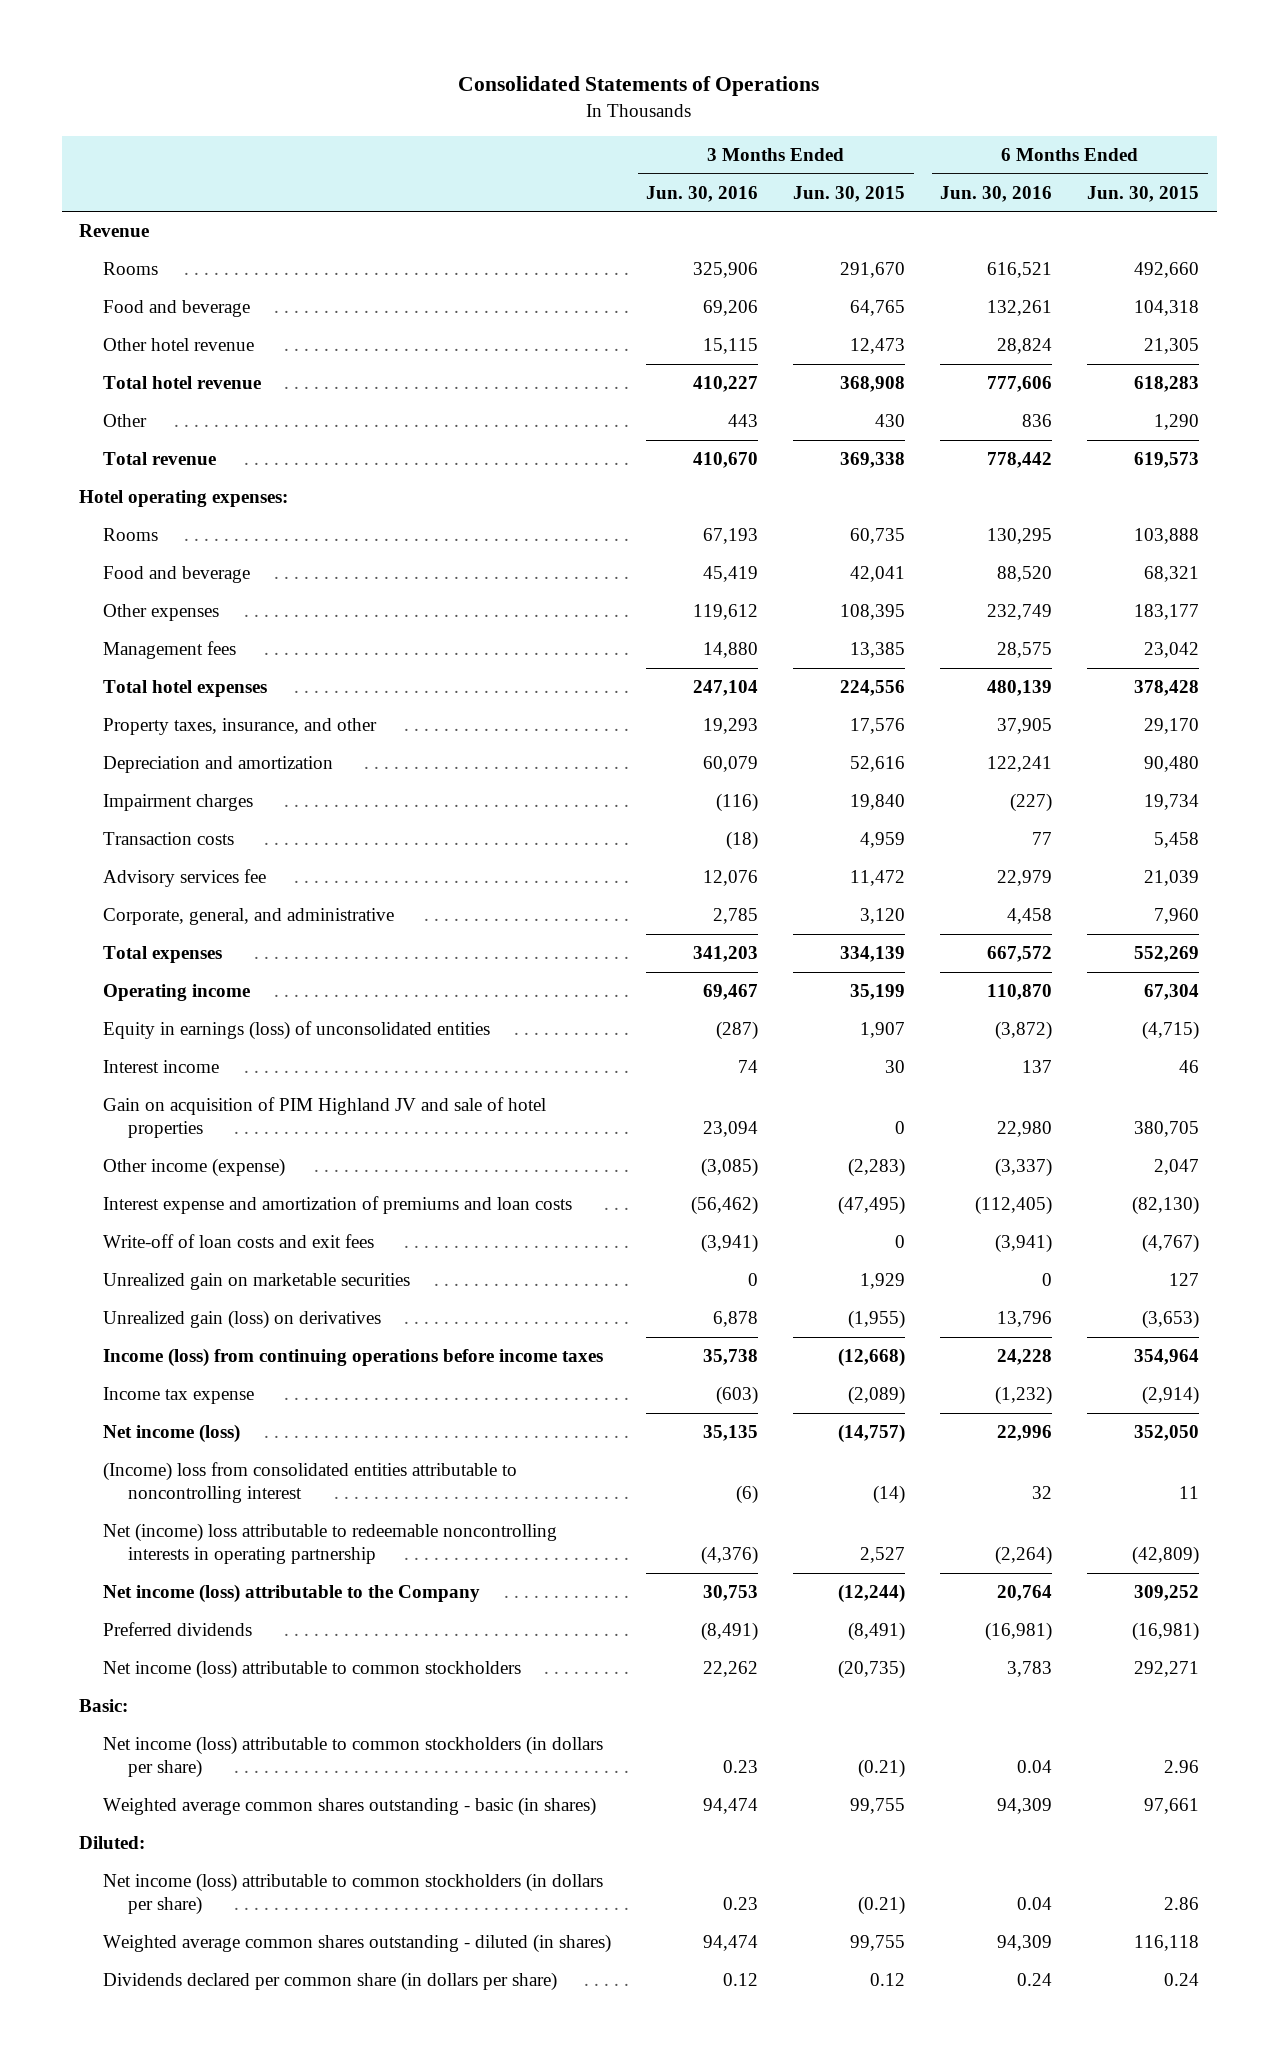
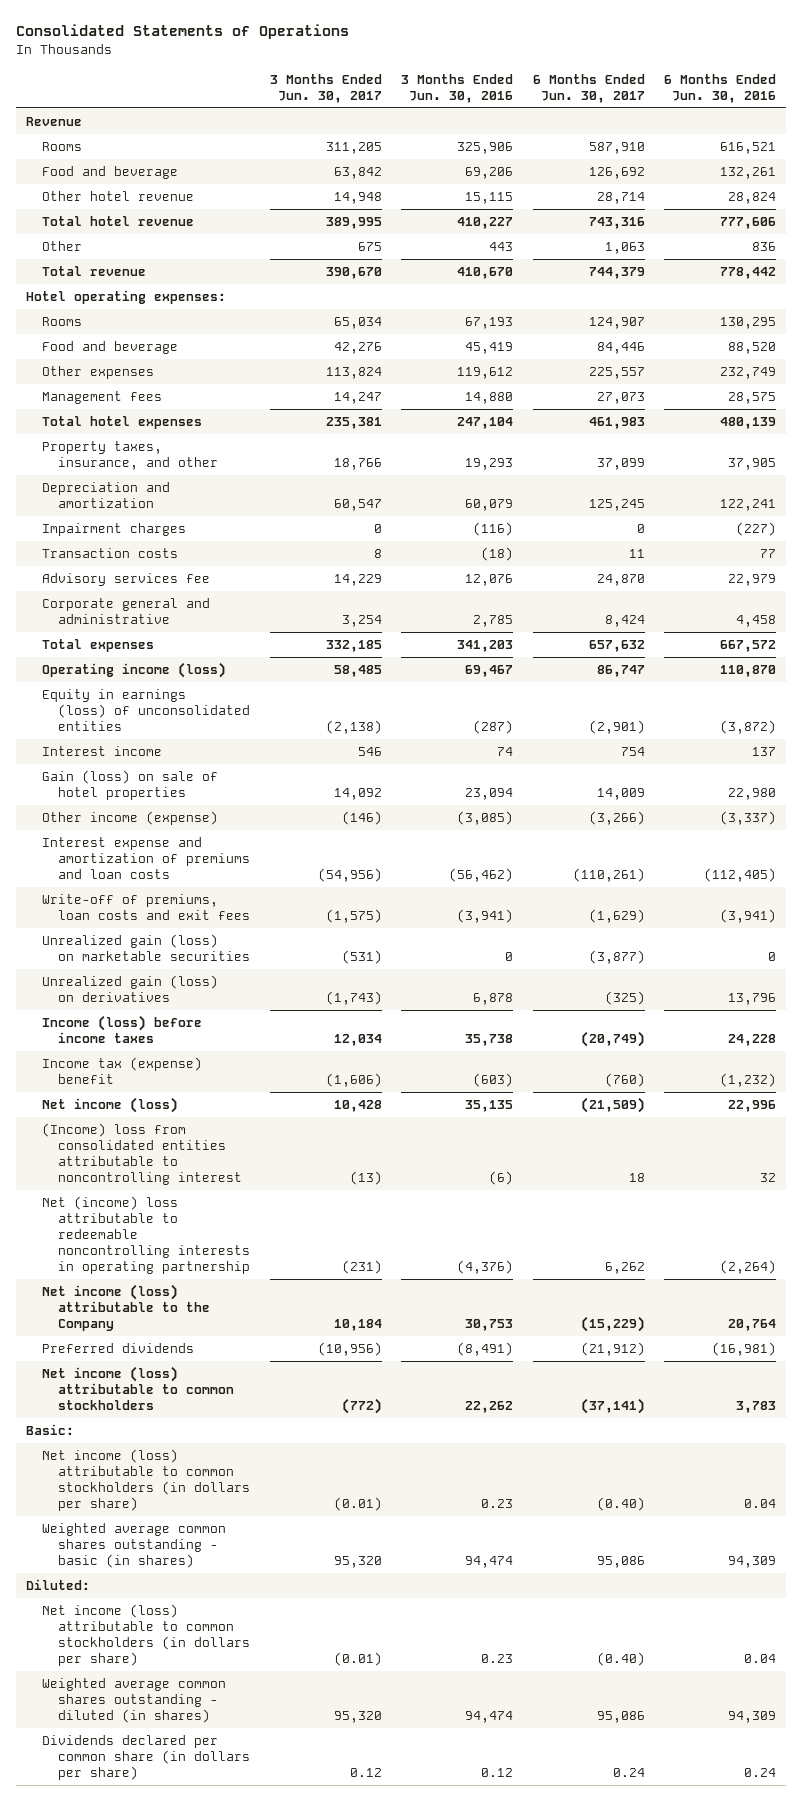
[793,185,906,202] Jun. 30, 2015 -> none
[1087,185,1200,202] Jun. 30, 2015 -> none
none -> [269,73,382,103] 3 Months Ended Jun. 30, 2017
none -> [532,73,645,103] 6 Months Ended Jun. 30, 2017
[103,908,395,926] Corporate, general, and administrative -> [41,597,210,625] Corporate general and administrative
[103,984,251,1002] Operating income -> [41,661,226,678] Operating income (loss)
[103,1097,547,1138] Gain on acquisition of PIM Highland JV and sale of hotel properties -> [41,769,218,801] Gain (loss) on sale of hotel properties
[103,1234,375,1249] Write-off of loan costs and exit fees -> [41,893,251,921] Write-off of premiums, loan costs and exit fees
[103,1273,411,1291] Unrealized gain on marketable securities -> [41,933,251,962] Unrealized gain (loss) on marketable securities
[103,1348,604,1368] Income (loss) from continuing operations before income taxes -> [41,1014,202,1044] Income (loss) before income taxes
[103,1387,255,1405] Income tax expense -> [41,1056,202,1085] Income tax (expense) benefit

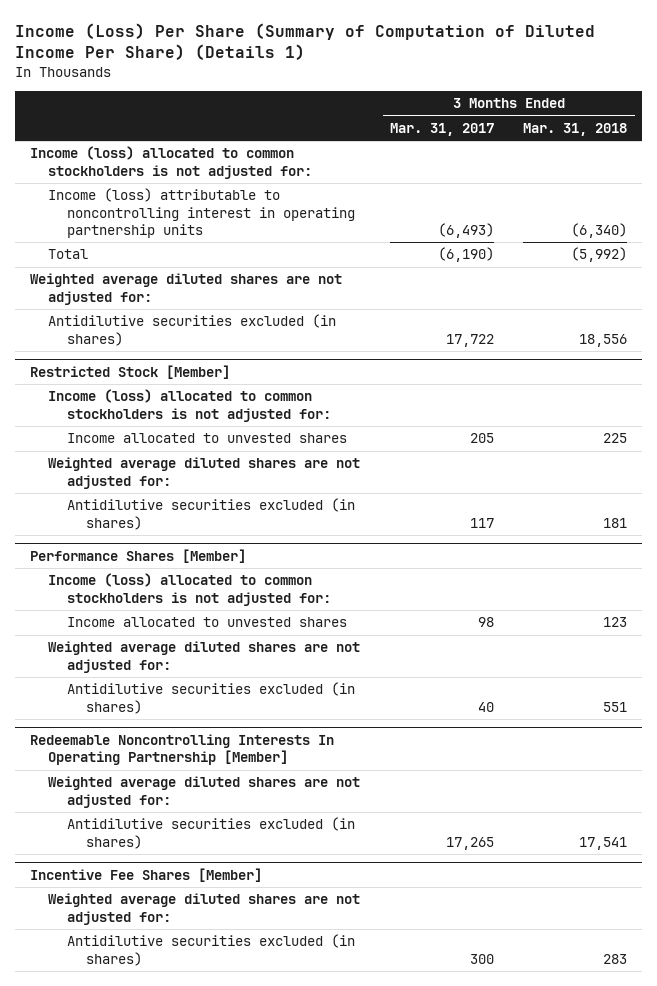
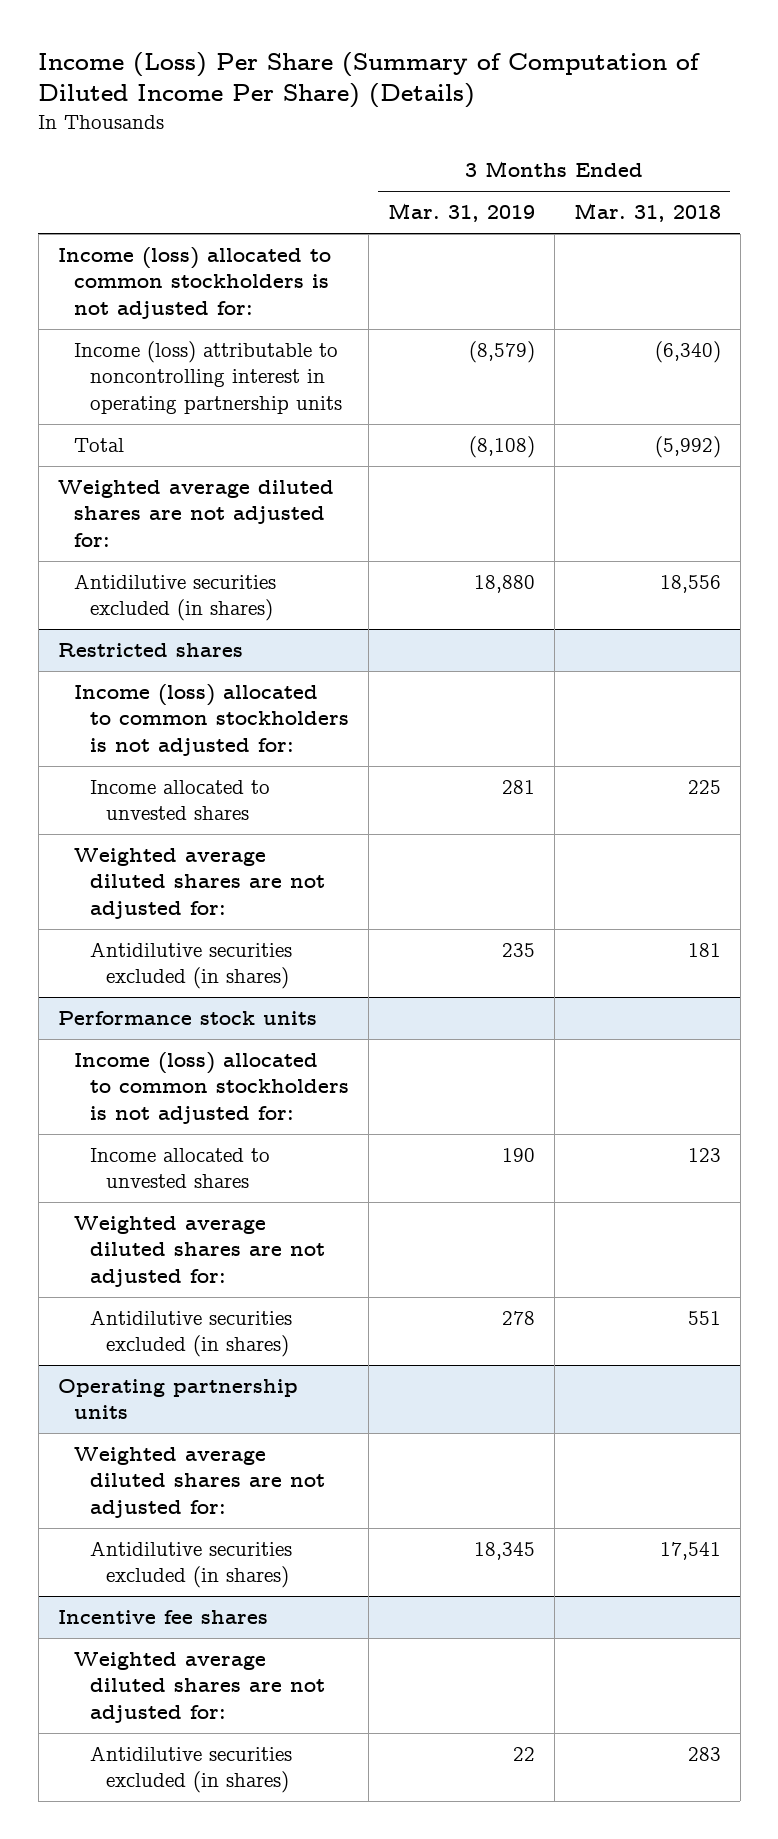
[14,22,595,61] Income (Loss) Per Share (Summary of Computation of Diluted Income Per Share) (Details 1) -> [38,51,701,109] Income (Loss) Per Share (Summary of Computation of Diluted Income Per Share) (Details)
[389,123,494,137] Mar. 31, 2017 -> none
none -> [387,203,535,223] Mar. 31, 2019
[29,365,230,380] Restricted Stock [Member] -> [57,642,243,657] Restricted shares
[29,549,246,564] Performance Shares [Member] -> [57,1010,317,1025] Performance stock units
[29,734,334,766] Redeemable Noncontrolling Interests In Operating Partnership [Member] -> [57,1378,298,1420] Operating partnership units
[29,868,262,883] Incentive Fee Shares [Member] -> [57,1609,268,1624] Incentive fee shares

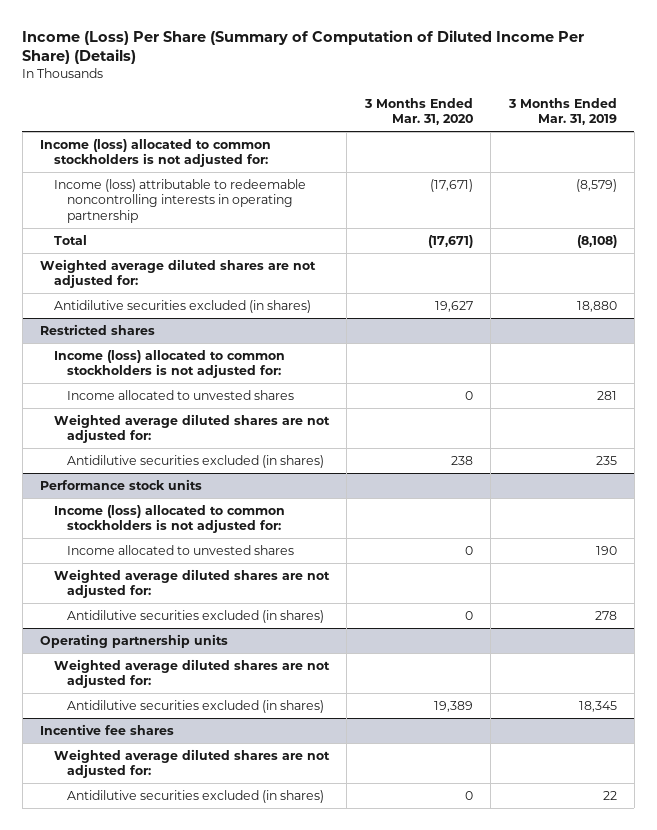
[573,203,721,223] Mar. 31, 2018 -> none
none -> [363,97,473,126] 3 Months Ended Mar. 31, 2020
[73,340,343,414] Income (loss) attributable to noncontrolling interest in operating partnership units -> [53,178,306,223] Income (loss) attributable to redeemable noncontrolling interests in operating partnership

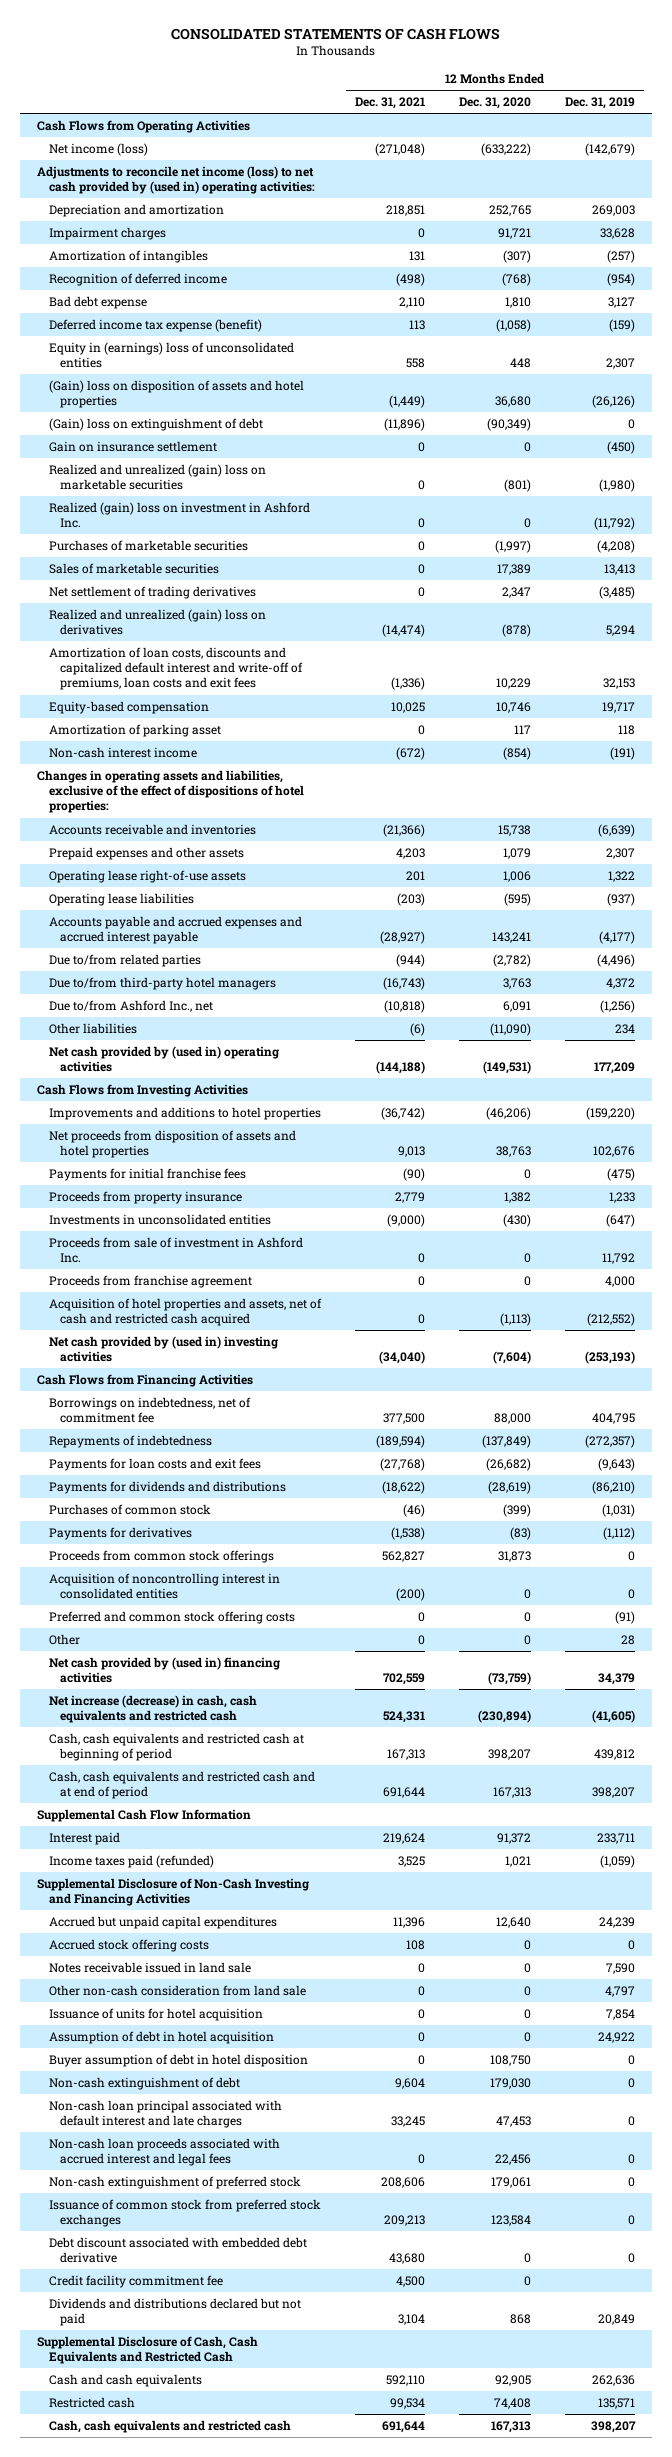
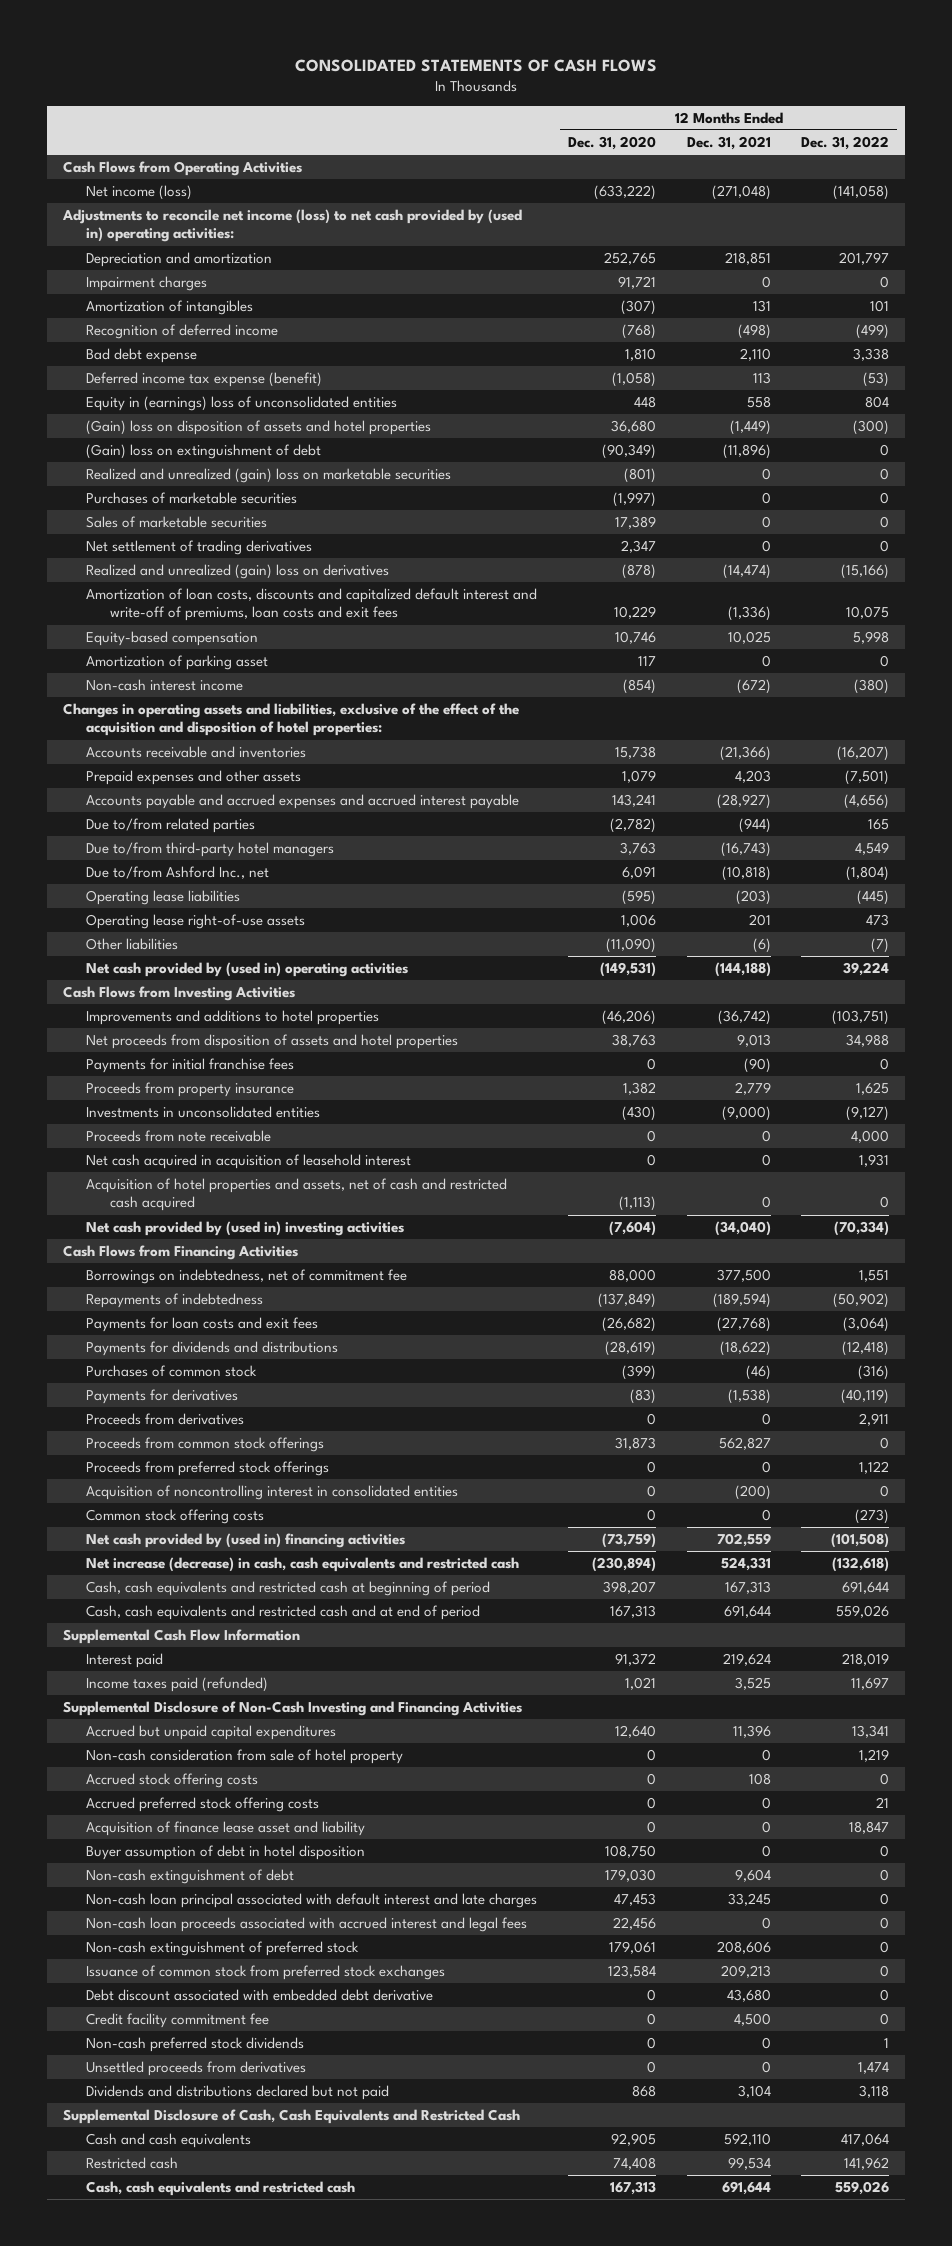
[565,97,636,110] Dec. 31, 2019 -> none
none -> [801,135,890,150] Dec. 31, 2022
[48,440,217,452] Gain on insurance settlement -> none
[48,501,310,529] Realized (gain) loss on investment in Ashford Inc. -> none
[37,769,304,814] Changes in operating assets and liabilities, exclusive of the effect of dispositions of hotel properties: -> [62,703,519,737] Changes in operating assets and liabilities, exclusive of the effect of the acquisition and disposition of hotel properties:
[48,892,194,906] Operating lease liabilities -> [86,890,241,906] Operating lease liabilities
[48,869,246,883] Operating lease right-of-use assets -> [86,914,306,930] Operating lease right-of-use assets
[48,1236,303,1264] Proceeds from sale of investment in Ashford Inc. -> none
[48,1274,252,1288] Proceeds from franchise agreement -> none
none -> [86,1130,272,1143] Proceeds from note receivable
none -> [86,1154,412,1170] Net cash acquired in acquisition of leasehold interest
none -> [86,1413,245,1426] Proceeds from derivatives
none -> [86,1461,330,1477] Proceeds from preferred stock offerings
[48,1633,80,1645] Other -> none
[48,1610,295,1624] Preferred and common stock offering costs -> [86,1509,265,1525] Common stock offering costs
none -> [86,1749,404,1765] Non-cash consideration from sale of hotel property
[48,1961,251,1973] Notes receivable issued in land sale -> none
[48,1984,306,1996] Other non-cash consideration from land sale -> none
[48,2007,263,2021] Issuance of units for hotel acquisition -> none
[48,2030,274,2044] Assumption of debt in hotel acquisition -> none
none -> [86,1797,320,1813] Accrued preferred stock offering costs
none -> [86,1821,366,1837] Acquisition of finance lease asset and liability
none -> [86,2037,305,2053] Non-cash preferred stock dividends
none -> [86,2061,307,2077] Unsettled proceeds from derivatives

